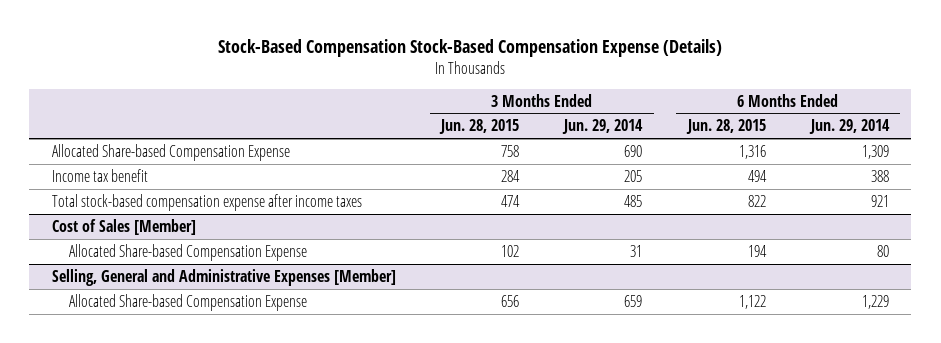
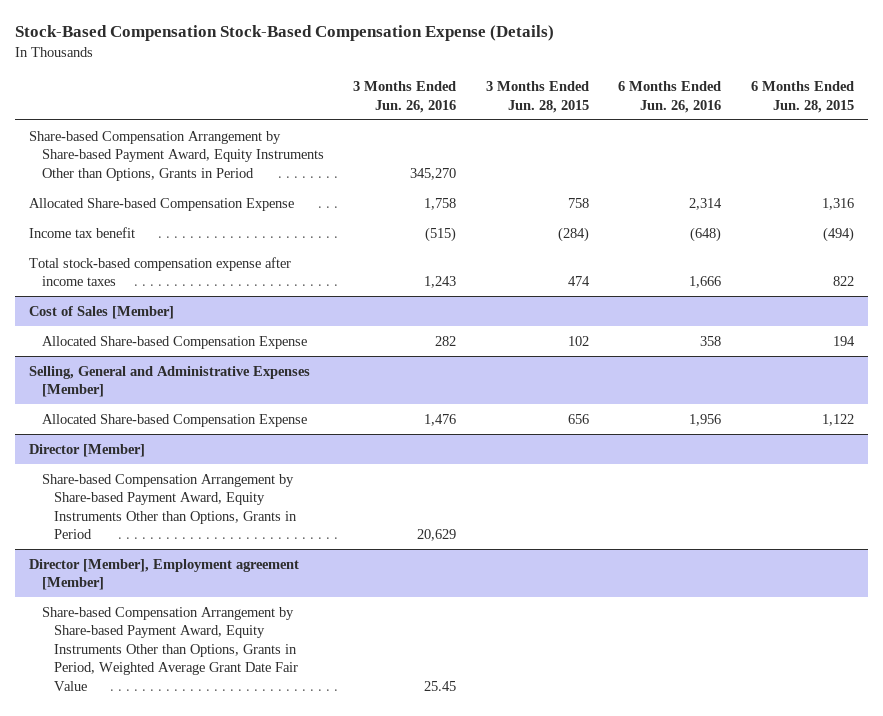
[562,119,644,135] Jun. 29, 2014 -> none
[808,119,890,135] Jun. 29, 2014 -> none
none -> [353,81,457,113] 3 Months Ended Jun. 26, 2016
none -> [618,81,722,113] 6 Months Ended Jun. 26, 2016
none -> [29,130,324,181] Share-based Compensation Arrangement by Share-based Payment Award, Equity Instruments Other than Options, Grants in Period
[501,169,521,182] 284 -> [557,226,589,242] (284)
[747,169,767,182] 494 -> [822,226,854,242] (494)
none -> [29,443,146,457] Director [Member]
none -> [41,473,298,540] Share-based Compensation Arrangement by Share-based Payment Award, Equity Instruments Other than Options, Grants in Period
none -> [29,558,300,591] Director [Member], Employment agreement [Member]
none -> [41,606,299,691] Share-based Compensation Arrangement by Share-based Payment Award, Equity Instruments Other than Options, Grants in Period, Weighted Average Grant Date Fair Value

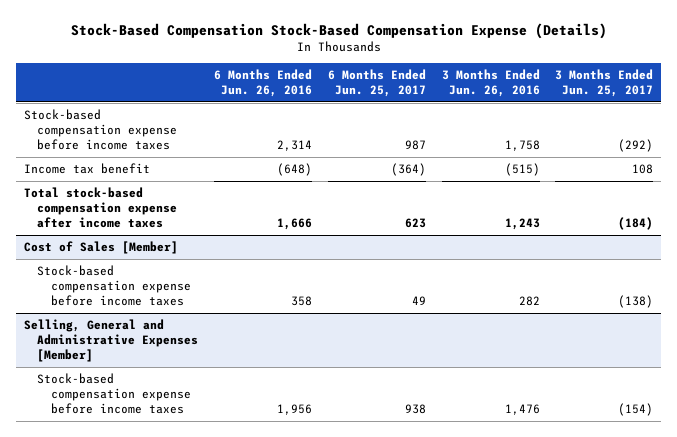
[485,81,589,113] 3 Months Ended Jun. 28, 2015 -> none
[750,81,854,113] 6 Months Ended Jun. 28, 2015 -> none
none -> [327,68,426,98] 6 Months Ended Jun. 25, 2017
none -> [555,68,654,98] 3 Months Ended Jun. 25, 2017
[29,130,324,181] Share-based Compensation Arrangement by Share-based Payment Award, Equity Instruments Other than Options, Grants in Period -> none
[29,197,295,211] Allocated Share-based Compensation Expense -> [23,109,178,151] Stock-based compensation expense before income taxes
[41,335,307,349] Allocated Share-based Compensation Expense -> [37,265,191,307] Stock-based compensation expense before income taxes
[29,443,146,457] Director [Member] -> none
[41,473,298,540] Share-based Compensation Arrangement by Share-based Payment Award, Equity Instruments Other than Options, Grants in Period -> none
[29,558,300,591] Director [Member], Employment agreement [Member] -> none
[41,606,299,691] Share-based Compensation Arrangement by Share-based Payment Award, Equity Instruments Other than Options, Grants in Period, Weighted Average Grant Date Fair Value -> none
[41,413,307,427] Allocated Share-based Compensation Expense -> [37,373,191,415] Stock-based compensation expense before income taxes

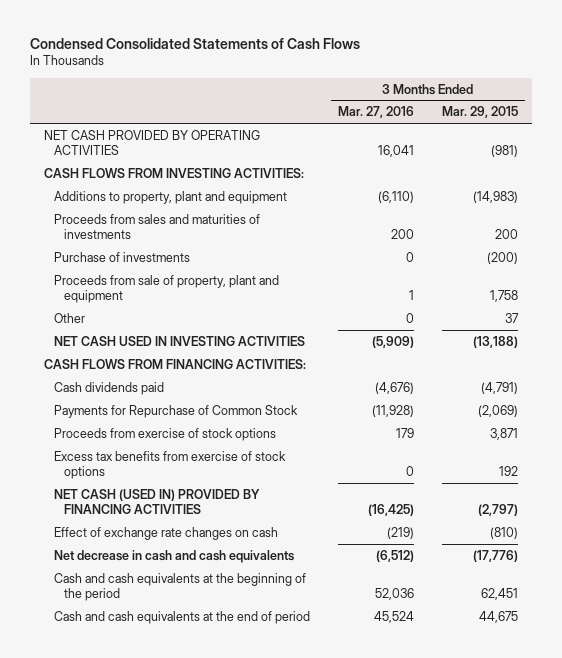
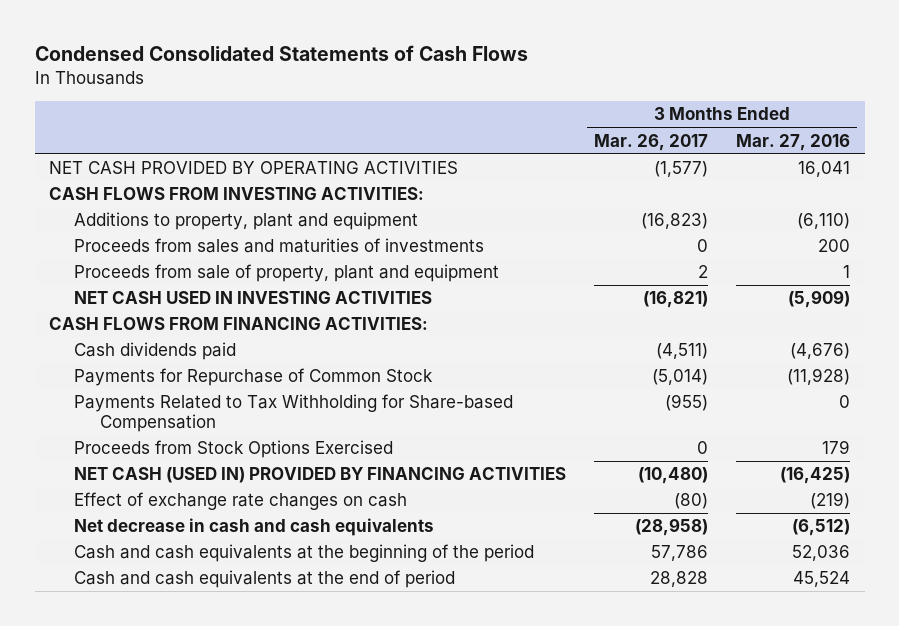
[442,106,519,119] Mar. 29, 2015 -> none
none -> [594,133,709,151] Mar. 26, 2017
[54,251,191,262] Purchase of investments -> none
[54,312,86,323] Other -> none
[54,450,287,480] Excess tax benefits from exercise of stock options -> none
none -> [74,394,514,433] Payments Related to Tax Withholding for Share-based Compensation
[54,427,277,441] Proceeds from exercise of stock options -> [74,440,394,459] Proceeds from Stock Options Exercised

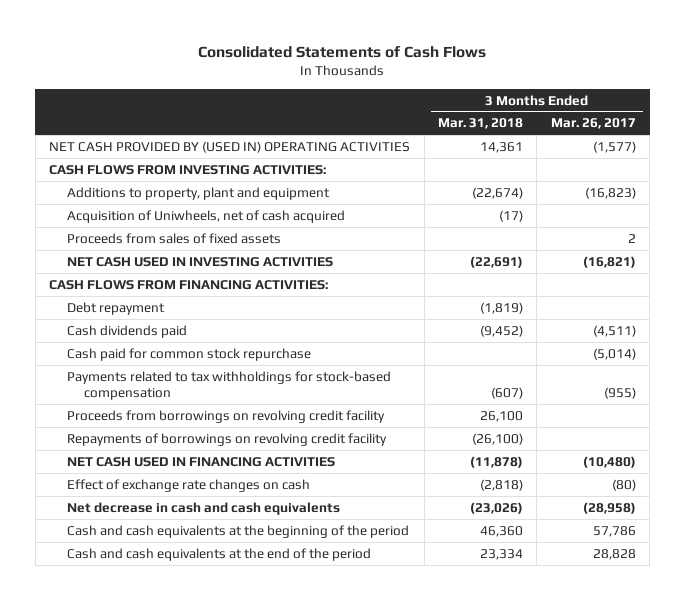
[34,44,528,61] Condensed Consolidated Statements of Cash Flows -> [198,45,487,58] Consolidated Statements of Cash Flows
[736,133,851,151] Mar. 27, 2016 -> none
none -> [437,118,523,130] Mar. 31, 2018
[48,161,458,175] NET CASH PROVIDED BY OPERATING ACTIVITIES -> [49,140,411,153] NET CASH PROVIDED BY (USED IN) OPERATING ACTIVITIES
[74,238,485,254] Proceeds from sales and maturities of investments -> none
none -> [66,209,345,223] Acquisition of Uniwheels, net of cash acquired
[74,264,500,283] Proceeds from sale of property, plant and equipment -> [66,232,281,244] Proceeds from sales of fixed assets
none -> [66,301,165,315] Debt repayment
[74,440,394,459] Proceeds from Stock Options Exercised -> none
[74,368,434,387] Payments for Repurchase of Common Stock -> [66,347,311,361] Cash paid for common stock repurchase
[74,394,514,433] Payments Related to Tax Withholding for Share-based Compensation -> [66,370,391,401] Payments related to tax withholdings for stock-based compensation
none -> [66,409,385,423] Proceeds from borrowings on revolving credit facility
none -> [66,432,387,446] Repayments of borrowings on revolving credit facility
[74,467,567,484] NET CASH (USED IN) PROVIDED BY FINANCING ACTIVITIES -> [66,456,335,467] NET CASH USED IN FINANCING ACTIVITIES
[74,570,456,589] Cash and cash equivalents at the end of period -> [66,547,371,561] Cash and cash equivalents at the end of the period

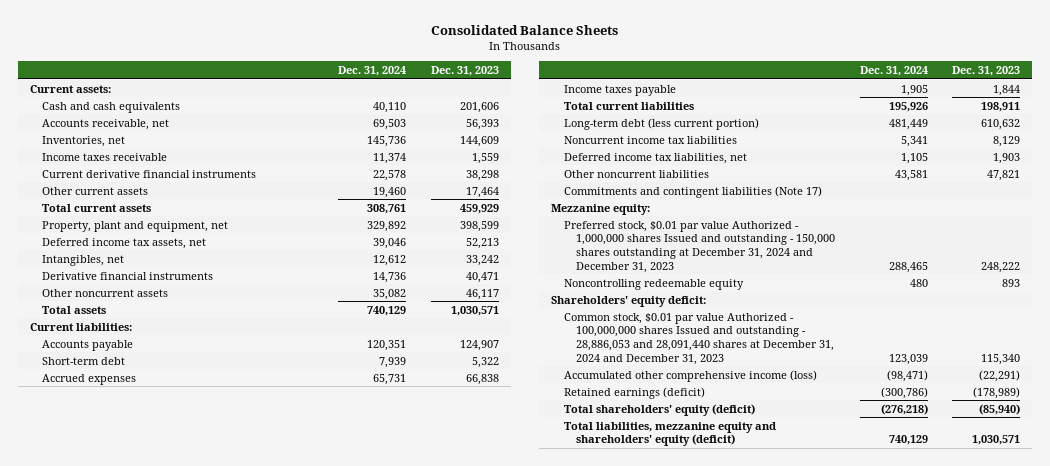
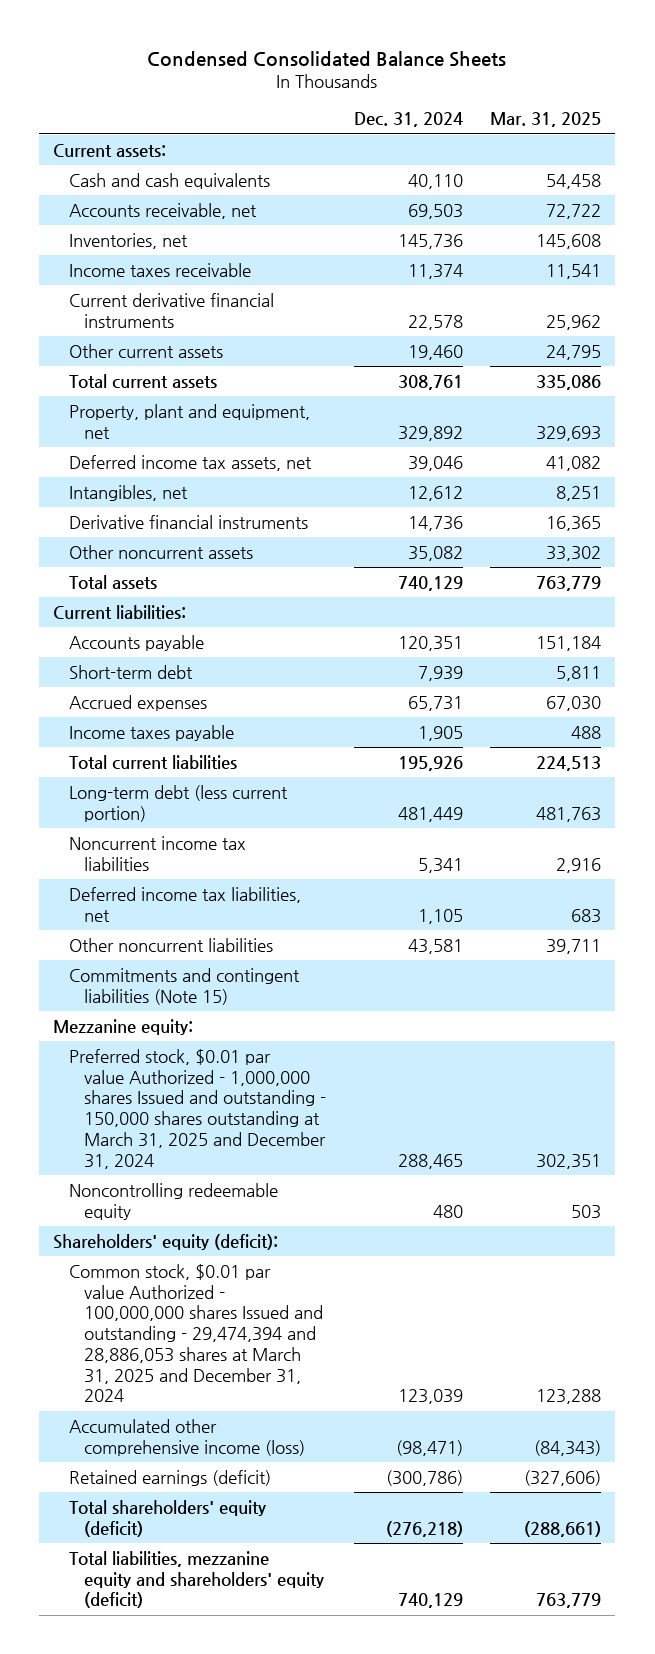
[430,25,618,36] Consolidated Balance Sheets -> [147,51,507,68] Condensed Consolidated Balance Sheets
[430,66,499,77] Dec. 31, 2023 -> none
none -> [490,112,602,128] Mar. 31, 2025
[563,185,822,198] Commitments and contingent liabilities (Note 17) -> [68,967,300,1005] Commitments and contingent liabilities (Note 15)
[563,220,836,273] Preferred stock, $0.01 par value Authorized - 1,000,000 shares Issued and outstanding - 150,000 shares outstanding at December 31, 2024 and December 31, 2023 -> [68,1048,326,1169] Preferred stock, $0.01 par value Authorized - 1,000,000 shares Issued and outstanding - 150,000 shares outstanding at March 31, 2025 and December 31, 2024
[551,295,707,307] Shareholders' equity deficit: -> [53,1233,279,1250] Shareholders' equity (deficit):
[563,312,835,365] Common stock, $0.01 par value Authorized - 100,000,000 shares Issued and outstanding - 28,886,053 and 28,091,440 shares at December 31, 2024 and December 31, 2023 -> [68,1263,323,1403] Common stock, $0.01 par value Authorized - 100,000,000 shares Issued and outstanding - 29,474,394 and 28,886,053 shares at March 31, 2025 and December 31, 2024

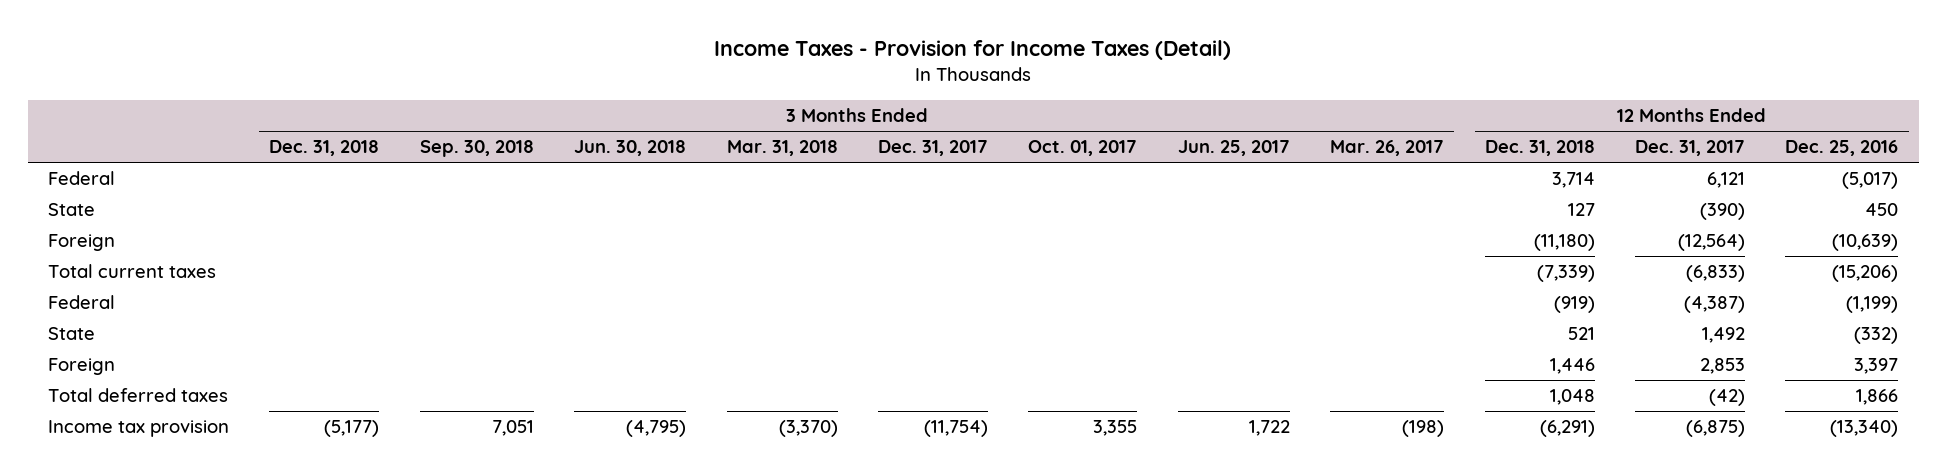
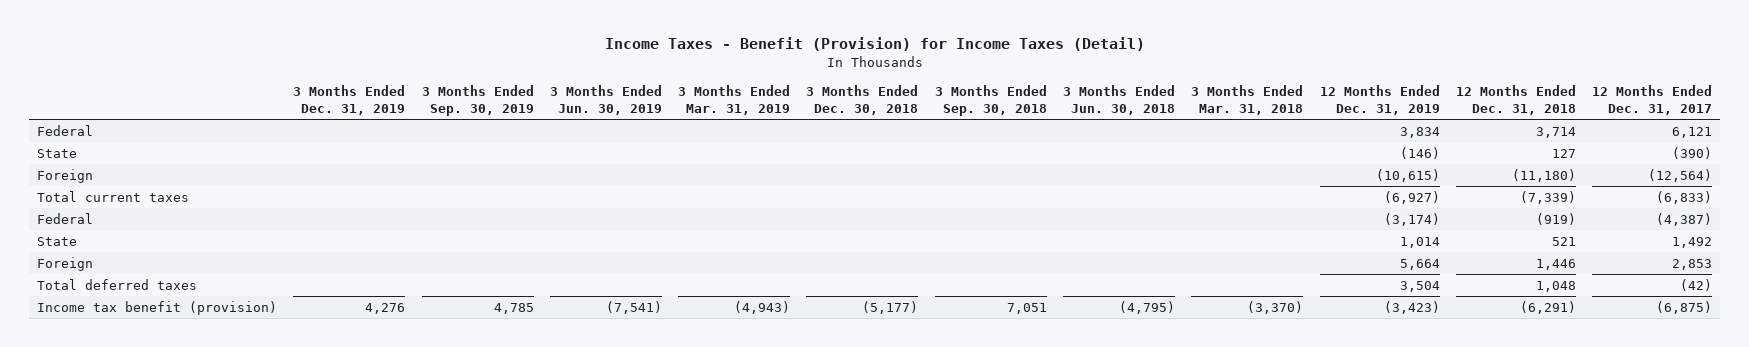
[714,40,1232,61] Income Taxes - Provision for Income Taxes (Detail) -> [604,37,1145,52] Income Taxes - Benefit (Provision) for Income Taxes (Detail)
[269,140,380,157] Dec. 31, 2018 -> none
[877,140,988,157] Dec. 31, 2017 -> none
[1028,140,1138,157] Oct. 01, 2017 -> none
[1177,140,1290,157] Jun. 25, 2017 -> none
[1330,140,1445,157] Mar. 26, 2017 -> none
[1785,140,1899,157] Dec. 25, 2016 -> none
none -> [293,85,406,115] 3 Months Ended Dec. 31, 2019
none -> [421,85,534,116] 3 Months Ended Sep. 30, 2019
none -> [549,85,662,115] 3 Months Ended Jun. 30, 2019
none -> [678,85,791,115] 3 Months Ended Mar. 31, 2019
none -> [806,85,919,115] 3 Months Ended Dec. 30, 2018
none -> [1319,85,1440,115] 12 Months Ended Dec. 31, 2019
[47,420,229,438] Income tax provision -> [37,301,278,316] Income tax benefit (provision)

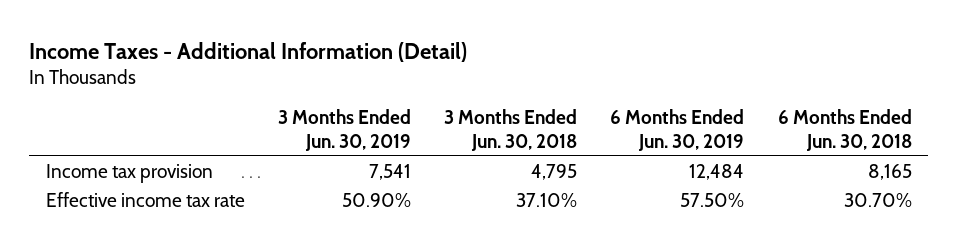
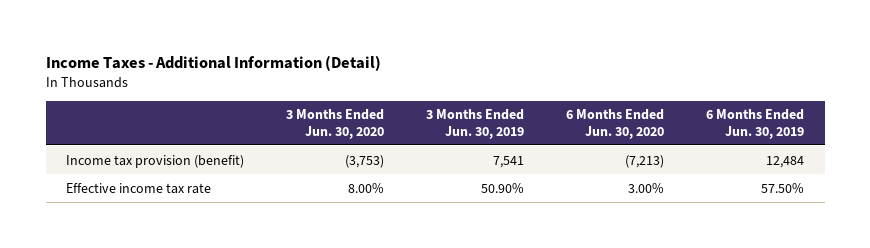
[444,109,578,151] 3 Months Ended Jun. 30, 2018 -> none
[777,109,912,151] 6 Months Ended Jun. 30, 2018 -> none
none -> [286,109,385,139] 3 Months Ended Jun. 30, 2020
none -> [566,109,665,139] 6 Months Ended Jun. 30, 2020
[45,163,213,183] Income tax provision -> [66,154,245,168] Income tax provision (benefit)

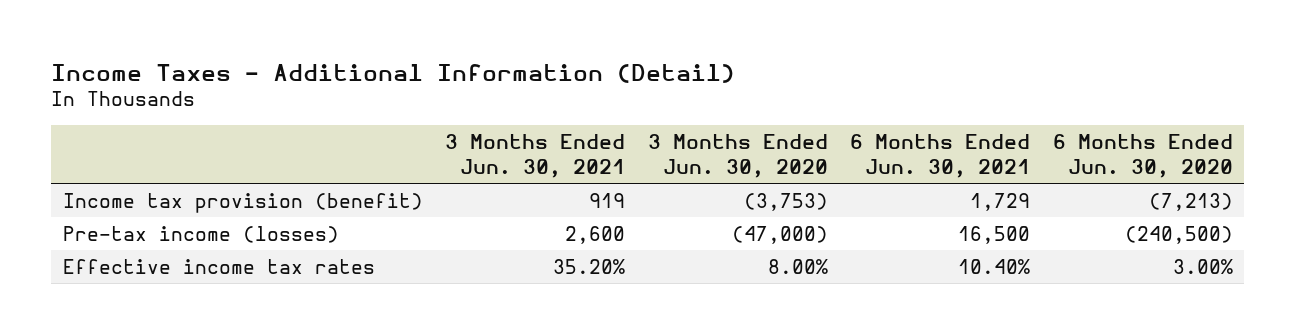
[426,109,525,139] 3 Months Ended Jun. 30, 2019 -> none
[705,109,804,139] 6 Months Ended Jun. 30, 2019 -> none
none -> [445,134,626,178] 3 Months Ended Jun. 30, 2021
none -> [850,134,1031,178] 6 Months Ended Jun. 30, 2021
none -> [62,225,339,243] Pre-tax income (losses)
[66,182,212,194] Effective income tax rate -> [62,258,375,274] Effective income tax rates

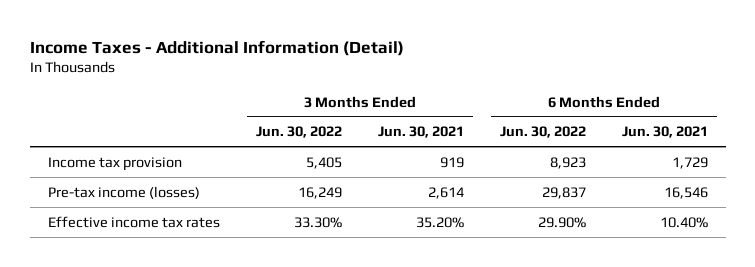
[647,134,828,178] 3 Months Ended Jun. 30, 2020 -> none
[1052,134,1233,178] 6 Months Ended Jun. 30, 2020 -> none
none -> [255,126,342,139] Jun. 30, 2022
none -> [499,126,586,139] Jun. 30, 2022
[62,192,423,213] Income tax provision (benefit) -> [47,156,182,171] Income tax provision
[565,225,626,244] 2,600 -> [427,186,464,199] 2,614
[958,225,1031,244] 16,500 -> [663,186,708,199] 16,546

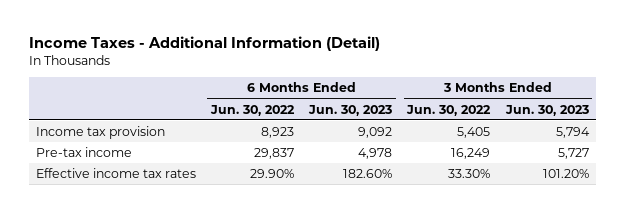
[377,126,464,139] Jun. 30, 2021 -> none
[621,126,708,139] Jun. 30, 2021 -> none
none -> [308,104,393,116] Jun. 30, 2023
none -> [504,104,589,116] Jun. 30, 2023
[47,185,200,199] Pre-tax income (losses) -> [36,147,133,158] Pre-tax income

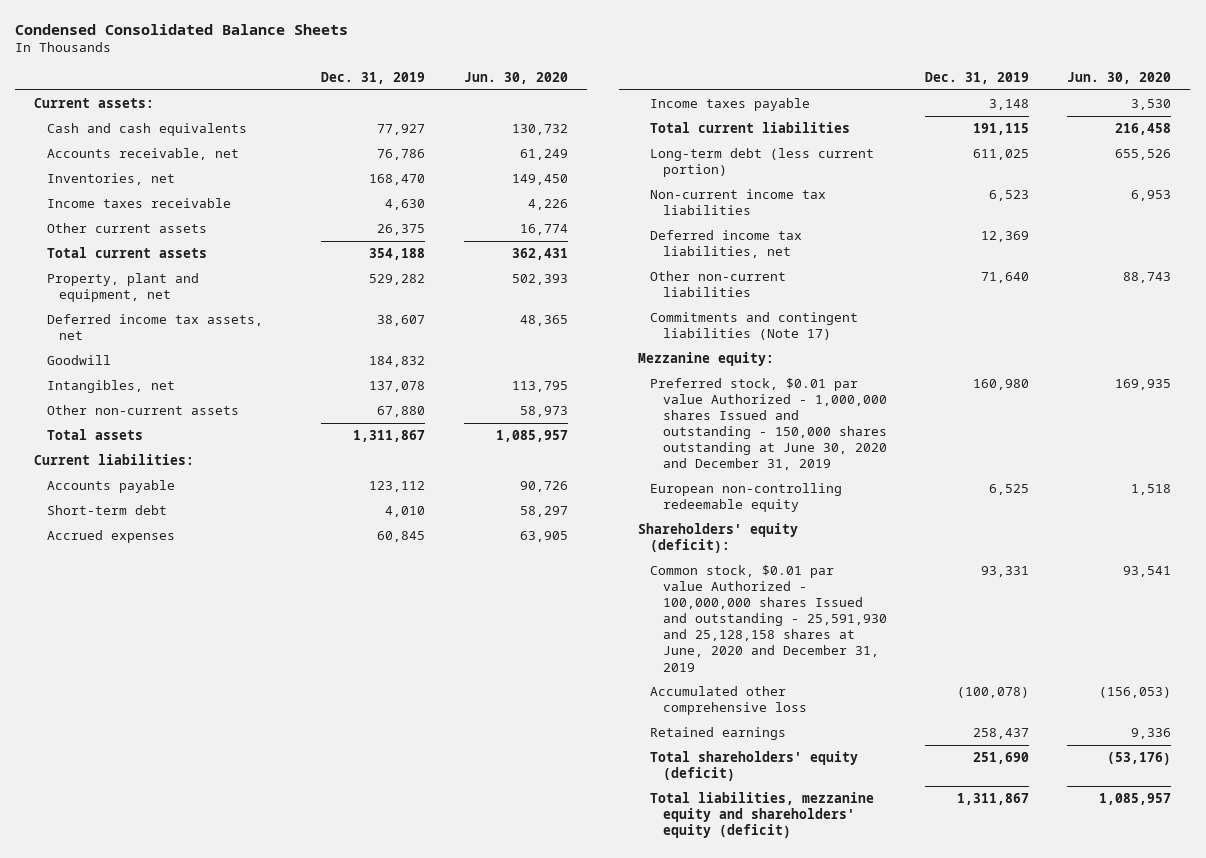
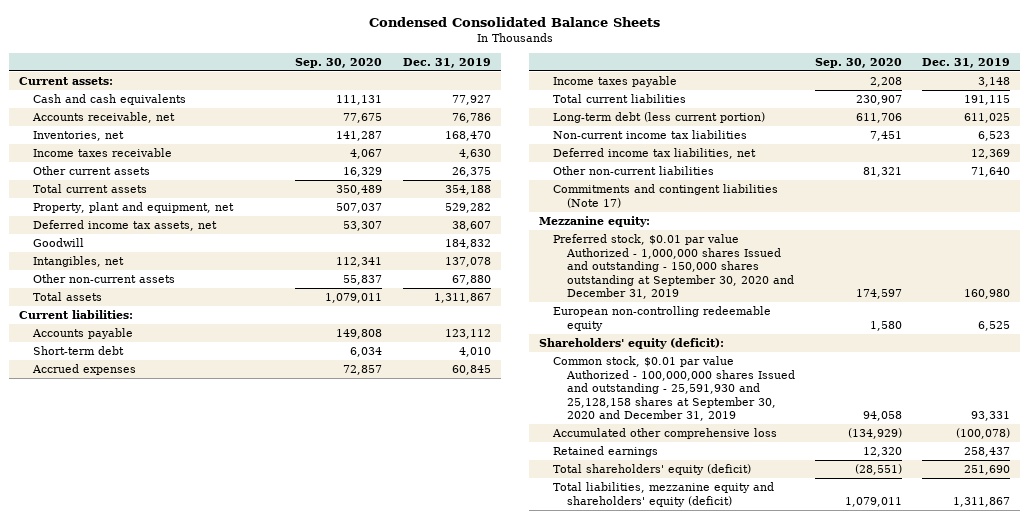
[463,72,568,85] Jun. 30, 2020 -> none
none -> [295,57,383,68] Sep. 30, 2020
[650,378,887,471] Preferred stock, $0.01 par value Authorized - 1,000,000 shares Issued and outstanding - 150,000 shares outstanding at June 30, 2020 and December 31, 2019 -> [552,234,794,300] Preferred stock, $0.01 par value Authorized - 1,000,000 shares Issued and outstanding - 150,000 shares outstanding at September 30, 2020 and December 31, 2019
[650,565,887,672] Common stock, $0.01 par value Authorized - 100,000,000 shares Issued and outstanding - 25,591,930 and 25,128,158 shares at June, 2020 and December 31, 2019 -> [552,356,795,422] Common stock, $0.01 par value Authorized - 100,000,000 shares Issued and outstanding - 25,591,930 and 25,128,158 shares at September 30, 2020 and December 31, 2019

